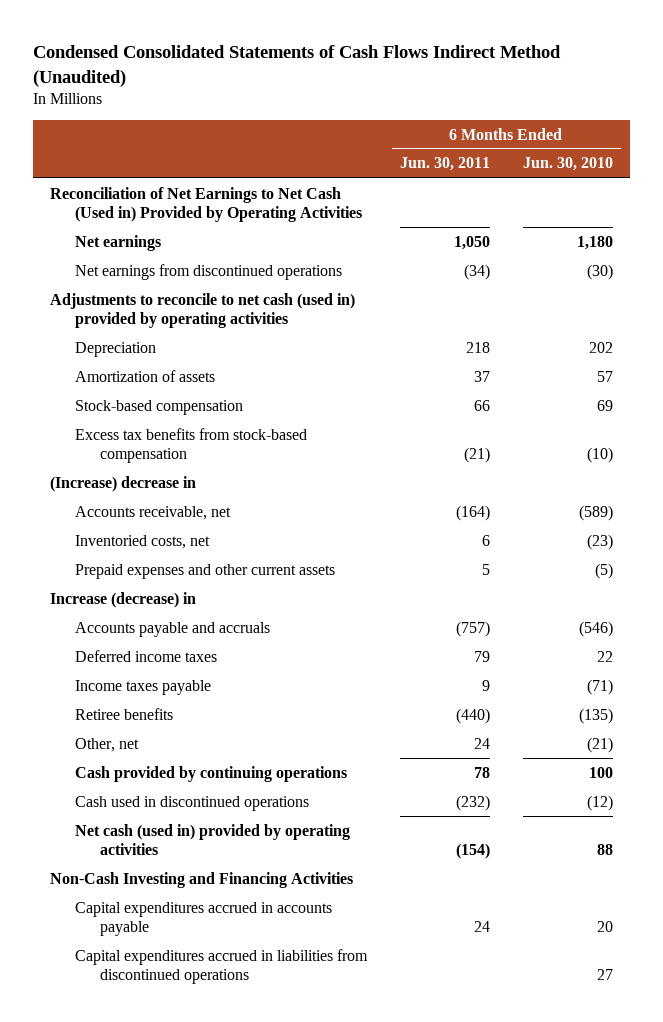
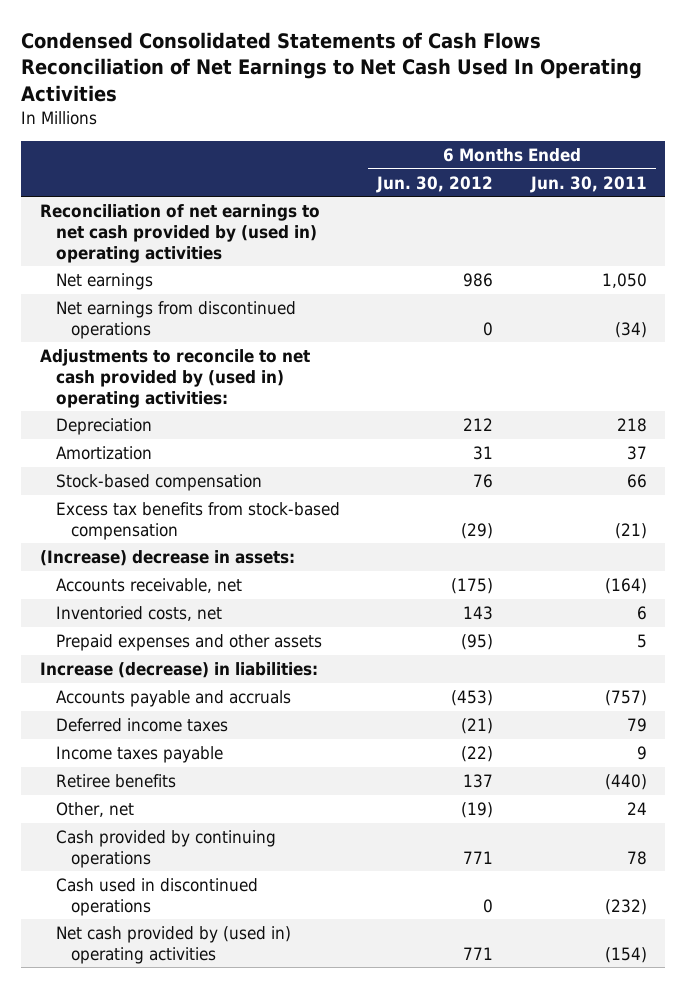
[33,44,562,87] Condensed Consolidated Statements of Cash Flows Indirect Method (Unaudited) -> [21,31,643,102] Condensed Consolidated Statements of Cash Flows Reconciliation of Net Earnings to Net Cash Used In Operating Activities
[522,157,613,172] Jun. 30, 2010 -> none
none -> [376,175,494,193] Jun. 30, 2012
[49,186,362,222] Reconciliation of Net Earnings to Net Cash (Used in) Provided by Operating Activities -> [40,204,321,263] Reconciliation of net earnings to net cash provided by (used in) operating activities
[49,292,355,328] Adjustments to reconcile to net cash (used in) provided by operating activities -> [40,349,311,408] Adjustments to reconcile to net cash provided by (used in) operating activities:
[74,369,215,382] Amortization of assets -> [55,446,152,461] Amortization
[49,475,196,492] (Increase) decrease in -> [40,550,296,567] (Increase) decrease in assets:
[74,563,335,579] Prepaid expenses and other current assets -> [55,634,322,652] Prepaid expenses and other assets
[49,591,196,608] Increase (decrease) in -> [40,662,319,679] Increase (decrease) in liabilities:
[49,871,353,888] Non-Cash Investing and Financing Activities -> none
[74,901,332,936] Capital expenditures accrued in accounts payable -> none
[74,948,368,984] Capital expenditures accrued in liabilities from discontinued operations -> none
[74,823,350,855] Net cash (used in) provided by operating activities -> [55,926,291,964] Net cash provided by (used in) operating activities

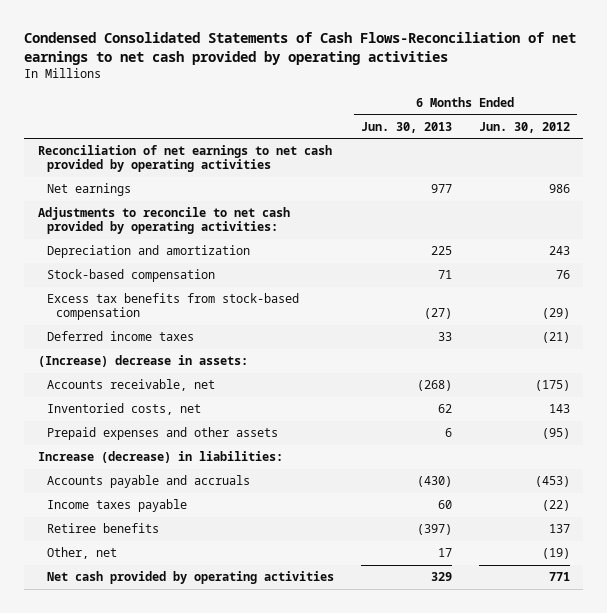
[21,31,643,102] Condensed Consolidated Statements of Cash Flows Reconciliation of Net Earnings to Net Cash Used In Operating Activities -> [24,32,577,65] Condensed Consolidated Statements of Cash Flows-Reconciliation of net earnings to net cash provided by operating activities
[529,175,647,193] Jun. 30, 2011 -> none
none -> [360,121,452,133] Jun. 30, 2013
[40,204,321,263] Reconciliation of net earnings to net cash provided by (used in) operating activities -> [37,145,332,173] Reconciliation of net earnings to net cash provided by operating activities
[55,301,296,339] Net earnings from discontinued operations -> none
[55,418,152,436] Depreciation -> none
[55,446,152,461] Amortization -> none
[40,349,311,408] Adjustments to reconcile to net cash provided by (used in) operating activities: -> [37,207,290,235] Adjustments to reconcile to net cash provided by operating activities:
none -> [46,245,250,259] Depreciation and amortization
[55,718,228,733] Deferred income taxes -> [46,331,194,342] Deferred income taxes
[55,878,258,916] Cash used in discontinued operations -> none
[55,926,291,964] Net cash provided by (used in) operating activities -> none
[55,830,276,868] Cash provided by continuing operations -> [46,571,334,585] Net cash provided by operating activities

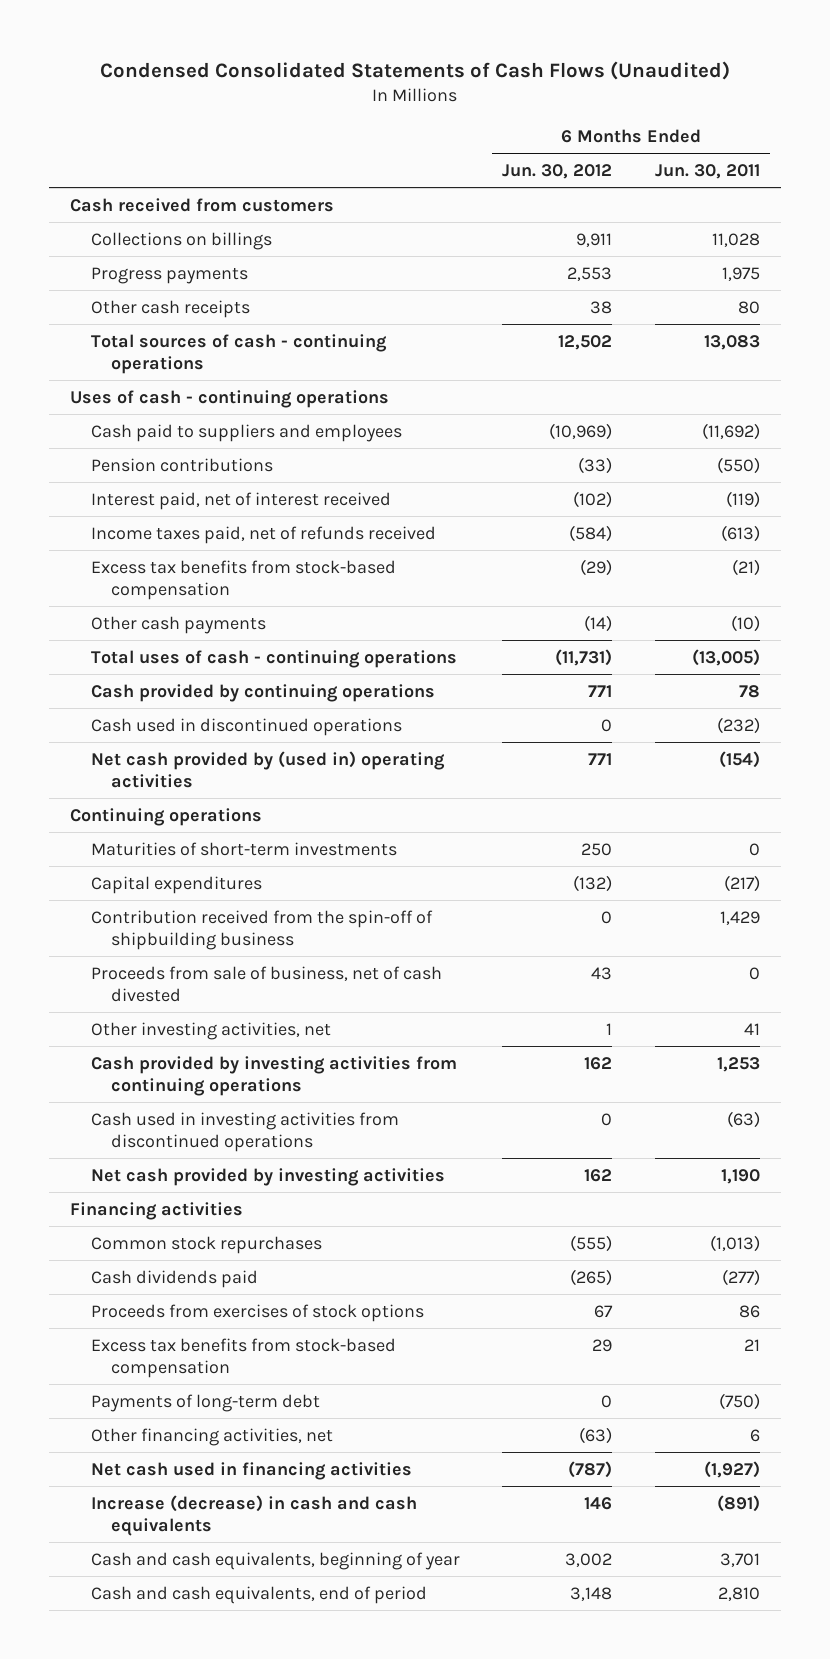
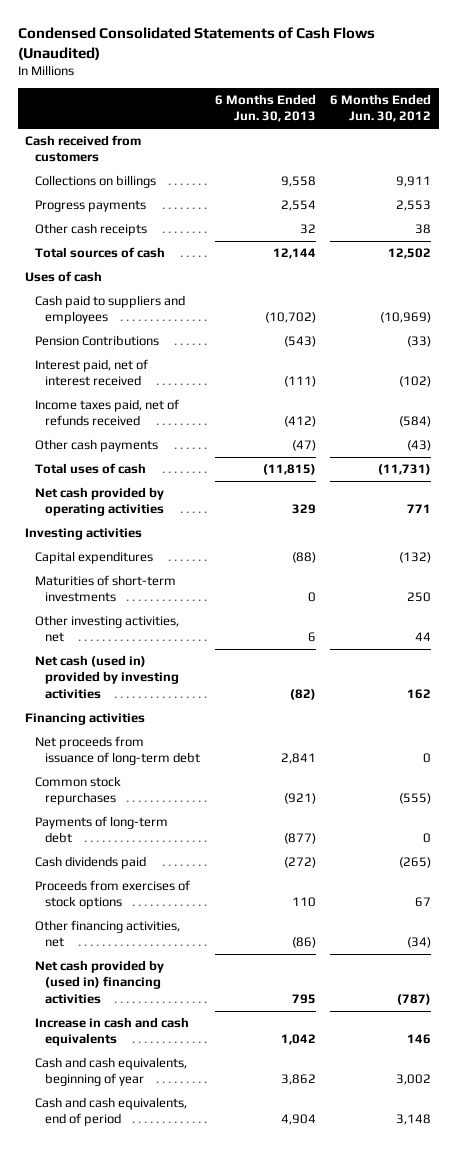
[654,164,760,180] Jun. 30, 2011 -> none
none -> [214,94,316,123] 6 Months Ended Jun. 30, 2013
[90,333,387,374] Total sources of cash - continuing operations -> [35,247,166,259] Total sources of cash
[70,389,390,408] Uses of cash - continuing operations -> [25,271,103,283] Uses of cash
[90,457,273,472] Pension contributions -> [35,335,160,347] Pension Contributions
[90,559,396,600] Excess tax benefits from stock-based compensation -> none
[90,717,402,736] Cash used in discontinued operations -> none
[90,750,445,788] Net cash provided by (used in) operating activities -> none
[70,807,263,826] Continuing operations -> none
[584,614,613,632] (14) -> [407,440,432,452] (43)
[90,649,457,668] Total uses of cash - continuing operations -> [35,463,147,475] Total uses of cash
[90,683,435,702] Cash provided by continuing operations -> [35,487,165,517] Net cash provided by operating activities
none -> [25,528,143,541] Investing activities
[90,909,433,950] Contribution received from the spin-off of shipbuilding business -> none
[90,965,442,1002] Proceeds from sale of business, net of cash divested -> none
[90,1111,399,1152] Cash used in investing activities from discontinued operations -> none
[90,1167,445,1186] Net cash provided by investing activities -> none
[90,841,397,856] Maturities of short-term investments -> [35,575,177,603] Maturities of short-term investments
[606,1022,613,1035] 1 -> [415,632,432,642] 44
[90,1055,457,1096] Cash provided by investing activities from continuing operations -> [35,655,179,699] Net cash (used in) provided by investing activities
none -> [35,736,200,766] Net proceeds from issuance of long-term debt
[90,1393,320,1412] Payments of long-term debt -> [35,816,169,844] Payments of long-term debt
[90,1337,396,1378] Excess tax benefits from stock-based compensation -> none
[579,1426,613,1444] (63) -> [407,937,432,949] (34)
[90,1461,412,1480] Net cash used in financing activities -> [35,960,165,1004] Net cash provided by (used in) financing activities
[90,1494,417,1536] Increase (decrease) in cash and cash equivalents -> [35,1017,190,1047] Increase in cash and cash equivalents

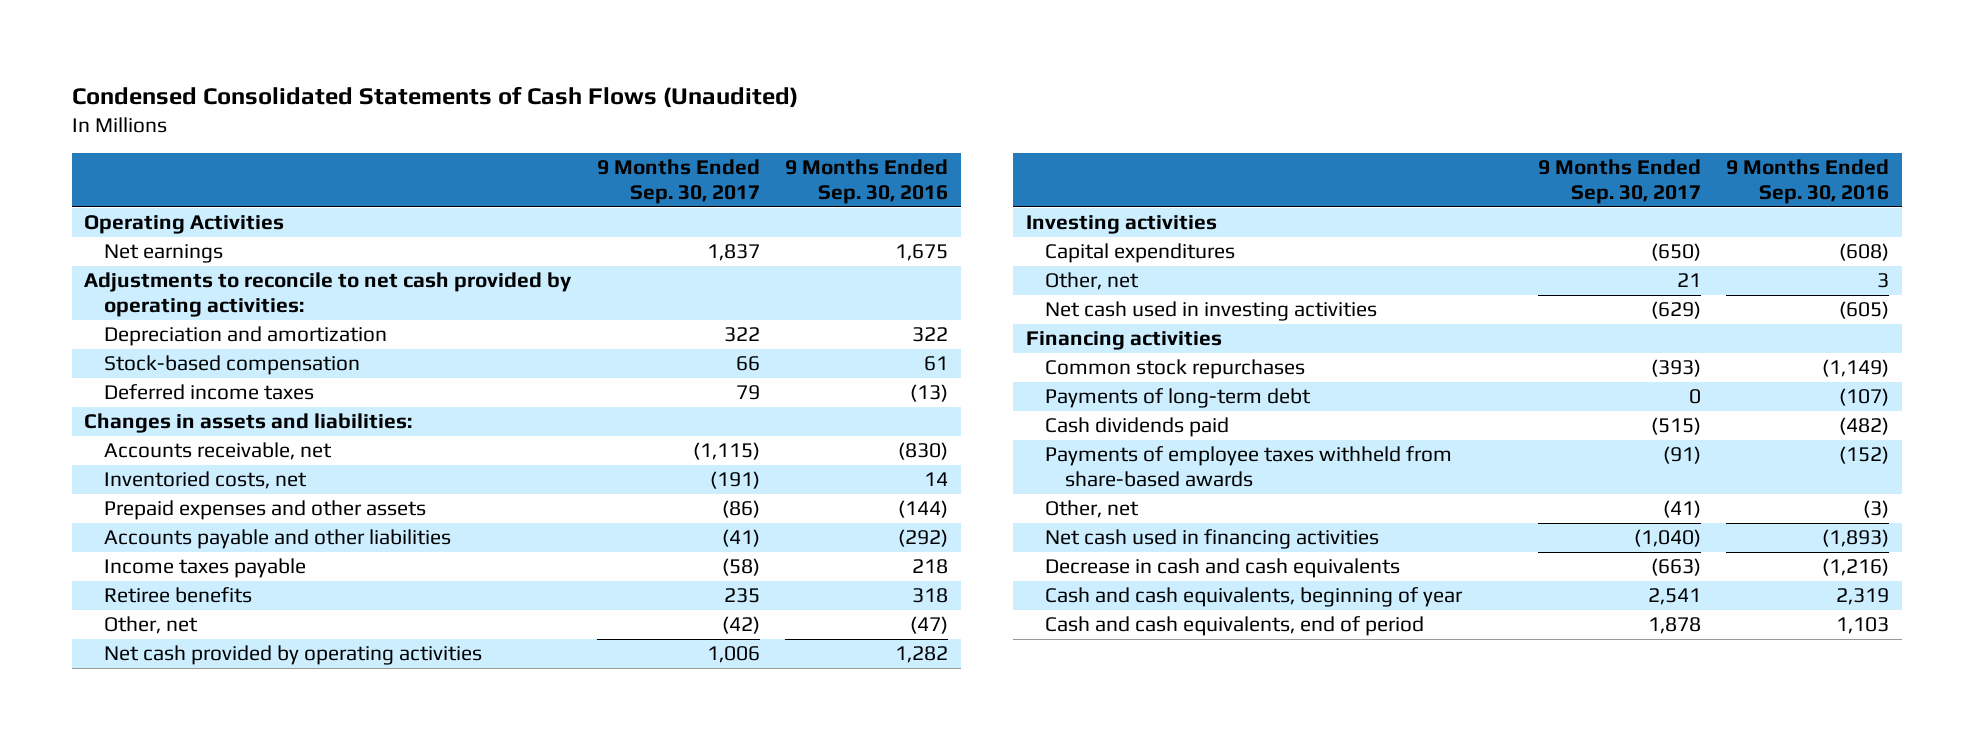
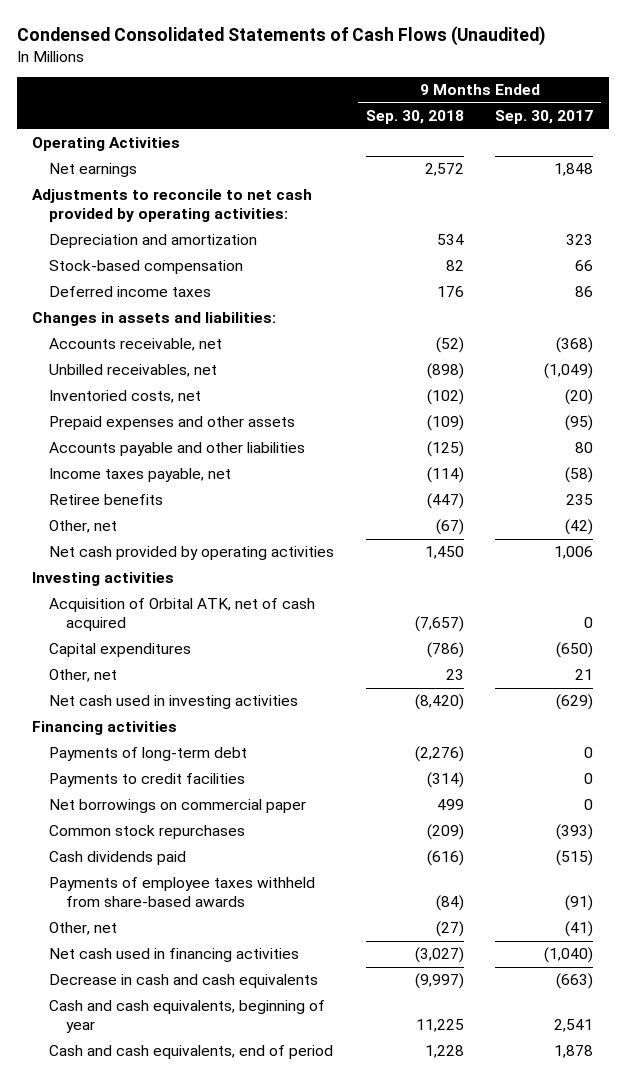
[785,159,949,204] 9 Months Ended Sep. 30, 2016 -> none
none -> [365,110,464,125] Sep. 30, 2018
[706,244,760,262] 1,837 -> [554,163,594,177] 1,848
[723,327,760,343] 322 -> [566,234,594,246] 323
[735,385,760,401] 79 -> [575,286,594,298] 86
[692,442,760,461] (1,115) -> [556,337,594,354] (368)
none -> [49,364,218,378] Unbilled receivables, net
[709,471,760,490] (191) -> [565,389,594,406] (20)
[721,500,760,519] (86) -> [565,415,594,432] (95)
[721,529,760,548] (41) -> [575,442,594,454] 80
[104,558,307,579] Income taxes payable -> [49,468,232,483] Income taxes payable, net
none -> [49,598,316,632] Acquisition of Orbital ATK, net of cash acquired
none -> [49,773,246,788] Payments to credit facilities
none -> [49,799,307,814] Net borrowings on commercial paper
[1045,359,1306,380] Common stock repurchases -> [49,825,246,840] Common stock repurchases

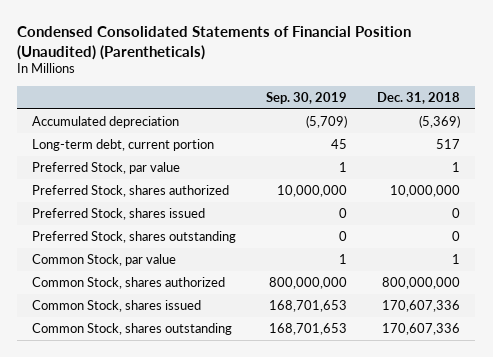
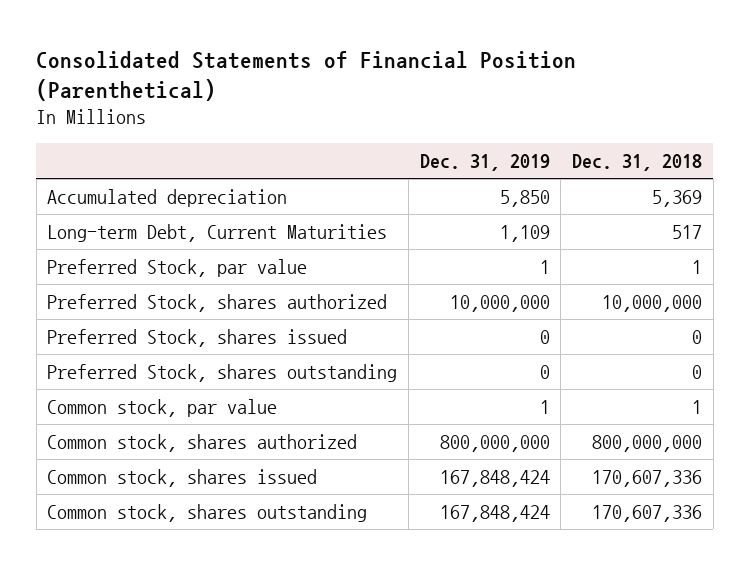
[17,25,412,60] Condensed Consolidated Statements of Financial Position (Unaudited) (Parentheticals) -> [36,50,577,101] Consolidated Statements of Financial Position (Parenthetical)
[266,92,348,105] Sep. 30, 2019 -> none
none -> [419,153,550,171] Dec. 31, 2019
[419,114,461,128] (5,369) -> [651,189,702,207] 5,369
[32,138,215,151] Long-term debt, current portion -> [47,223,388,242] Long-term Debt, Current Maturities
[32,253,177,266] Common Stock, par value -> [47,398,278,417] Common stock, par value
[32,276,226,289] Common Stock, shares authorized -> [47,433,358,452] Common stock, shares authorized
[32,299,202,312] Common Stock, shares issued -> [47,468,318,487] Common stock, shares issued
[32,322,233,335] Common Stock, shares outstanding -> [47,503,368,522] Common stock, shares outstanding

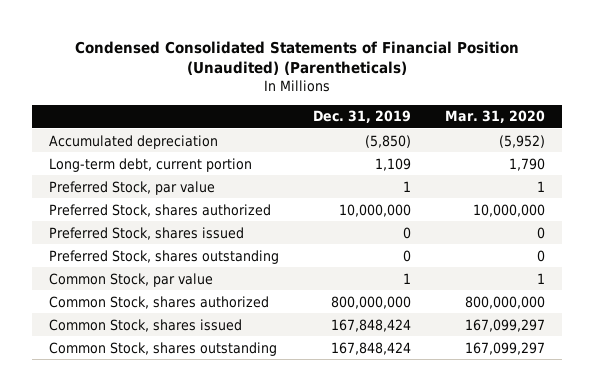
[36,50,577,101] Consolidated Statements of Financial Position (Parenthetical) -> [74,40,519,76] Condensed Consolidated Statements of Financial Position (Unaudited) (Parentheticals)
[571,153,702,171] Dec. 31, 2018 -> none
none -> [444,110,545,124] Mar. 31, 2020
[499,189,550,207] 5,850 -> [364,134,411,148] (5,850)
[47,223,388,242] Long-term Debt, Current Maturities -> [49,157,253,172] Long-term debt, current portion
[47,398,278,417] Common stock, par value -> [49,272,214,287] Common Stock, par value
[47,433,358,452] Common stock, shares authorized -> [49,295,270,309] Common Stock, shares authorized
[47,468,318,487] Common stock, shares issued -> [49,318,243,332] Common Stock, shares issued
[47,503,368,522] Common stock, shares outstanding -> [49,341,278,356] Common Stock, shares outstanding

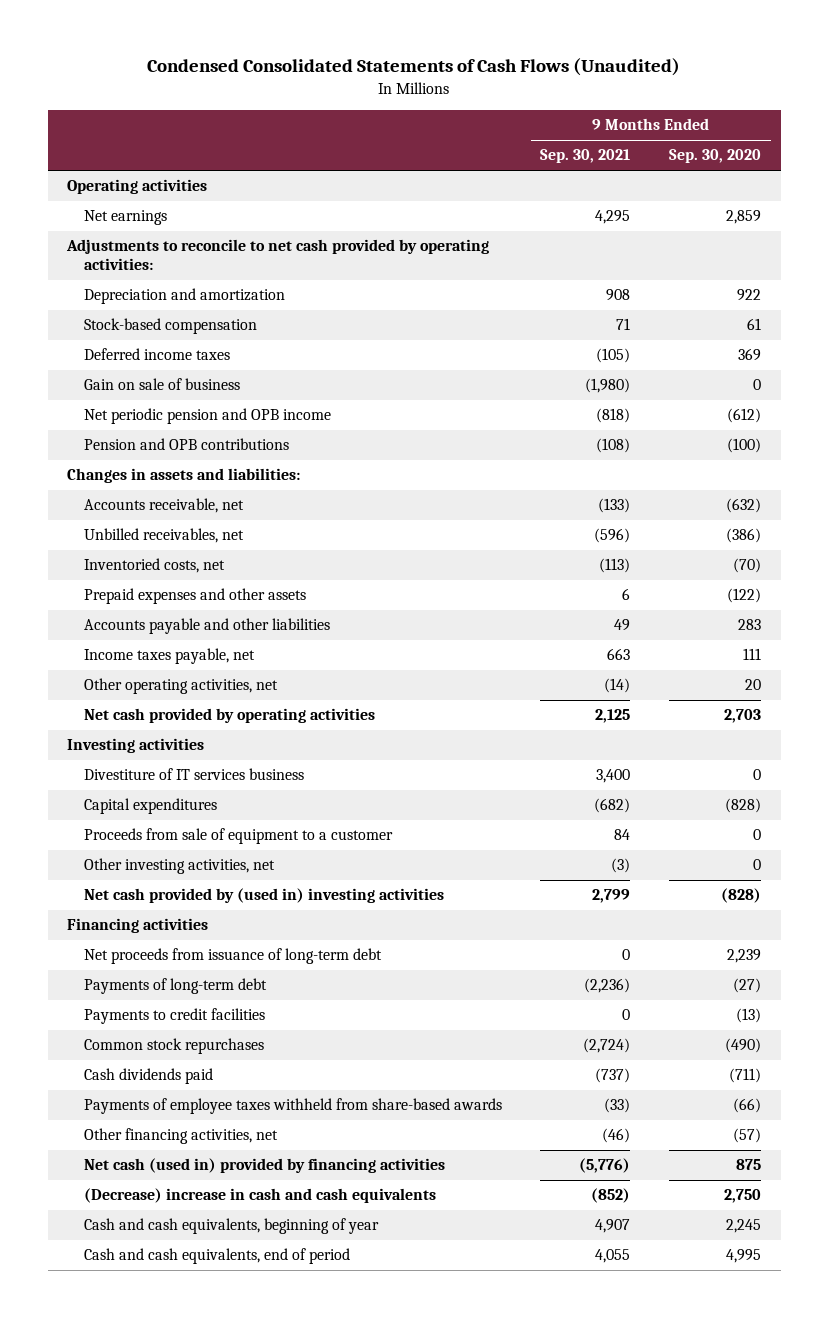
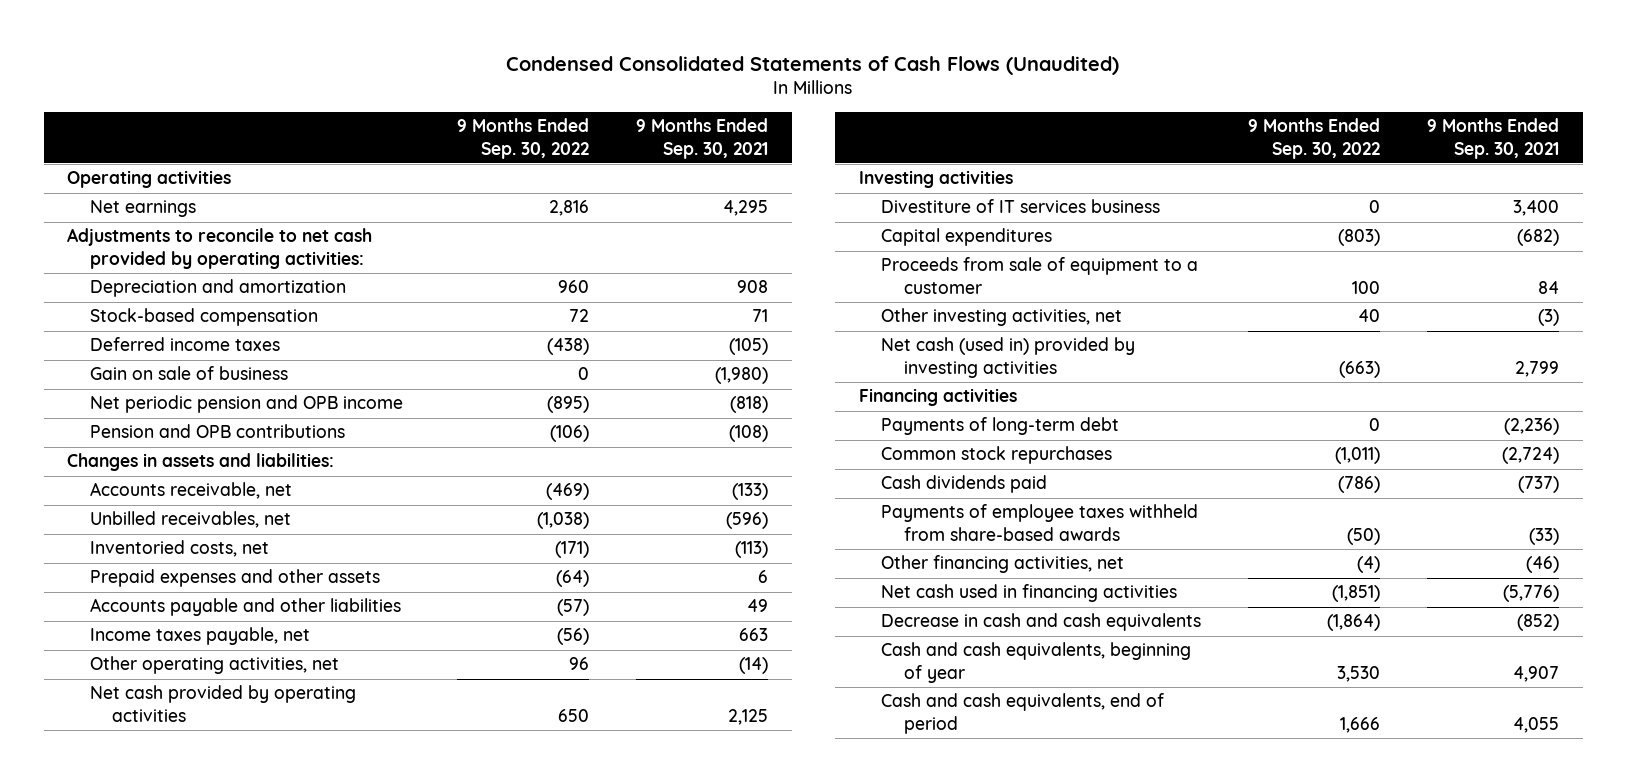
[669,149,762,164] Sep. 30, 2020 -> none
none -> [456,117,589,159] 9 Months Ended Sep. 30, 2022
[83,888,444,904] Net cash provided by (used in) investing activities -> [881,337,1136,379] Net cash (used in) provided by investing activities
[83,948,382,965] Net proceeds from issuance of long-term debt -> none
[83,1008,265,1025] Payments to credit facilities -> none
[83,1158,445,1174] Net cash (used in) provided by financing activities -> [881,584,1178,603] Net cash used in financing activities
[83,1188,436,1204] (Decrease) increase in cash and cash equivalents -> [881,613,1202,632] Decrease in cash and cash equivalents

